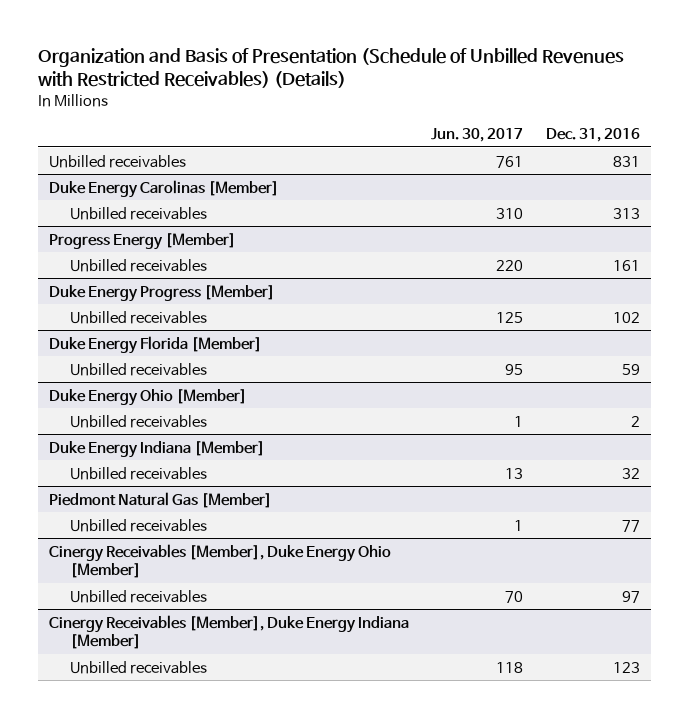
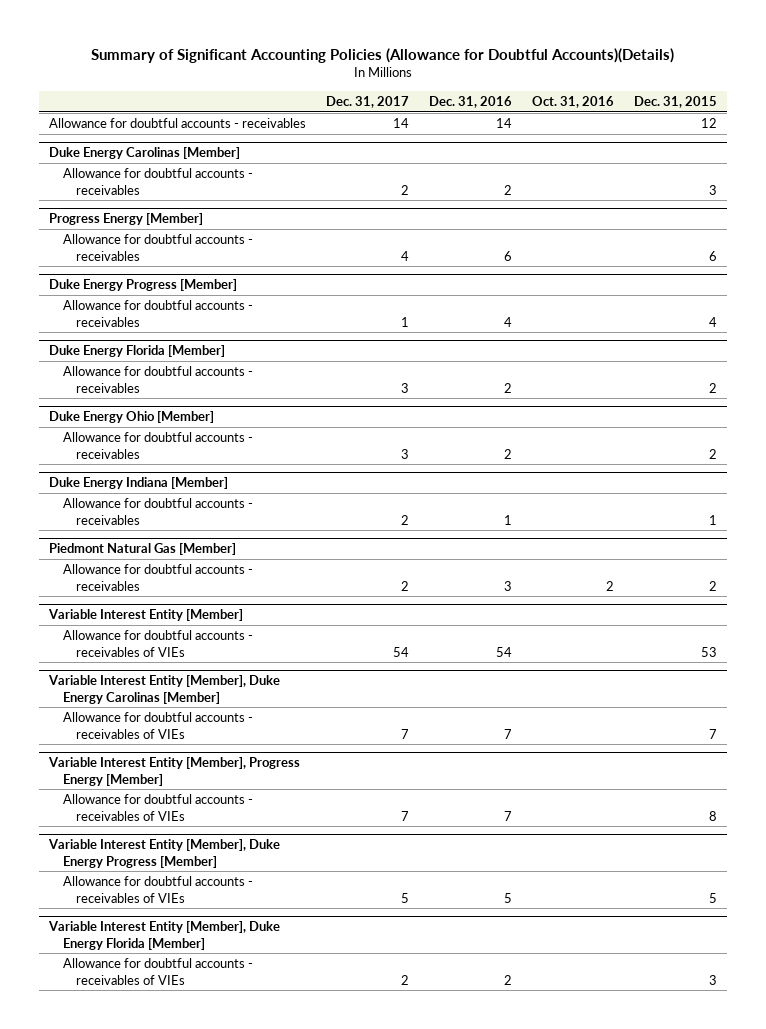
[38,47,625,89] Organization and Basis of Presentation (Schedule of Unbilled Revenues with Restricted Receivables) (Details) -> [91,47,675,63] Summary of Significant Accounting Policies (Allowance for Doubtful Accounts)(Details)
[431,128,524,143] Jun. 30, 2017 -> none
none -> [326,95,410,108] Dec. 31, 2017
none -> [532,95,615,108] Oct. 31, 2016
none -> [634,95,718,108] Dec. 31, 2015
[49,154,187,168] Unbilled receivables -> none
none -> [49,118,307,129] Allowance for doubtful accounts - receivables
[69,206,207,220] Unbilled receivables -> none
none -> [62,168,253,195] Allowance for doubtful accounts - receivables
[69,258,207,272] Unbilled receivables -> none
none -> [62,234,253,261] Allowance for doubtful accounts - receivables
[69,310,207,324] Unbilled receivables -> none
none -> [62,300,253,327] Allowance for doubtful accounts - receivables
[69,362,207,376] Unbilled receivables -> none
none -> [62,366,253,393] Allowance for doubtful accounts - receivables
[69,414,207,428] Unbilled receivables -> none
none -> [62,432,253,459] Allowance for doubtful accounts - receivables
[69,466,207,480] Unbilled receivables -> none
none -> [62,498,253,525] Allowance for doubtful accounts - receivables
[69,518,207,532] Unbilled receivables -> none
[49,543,392,579] Cinergy Receivables [Member], Duke Energy Ohio [Member] -> none
[69,589,207,603] Unbilled receivables -> none
[49,614,410,650] Cinergy Receivables [Member], Duke Energy Indiana [Member] -> none
[69,660,207,674] Unbilled receivables -> none
none -> [62,564,253,591] Allowance for doubtful accounts - receivables
none -> [48,609,244,622] Variable Interest Entity [Member]
none -> [62,630,253,657] Allowance for doubtful accounts - receivables of VIEs
none -> [48,675,281,704] Variable Interest Entity [Member], Duke Energy Carolinas [Member]
none -> [62,712,253,739] Allowance for doubtful accounts - receivables of VIEs
none -> [48,757,301,786] Variable Interest Entity [Member], Progress Energy [Member]
none -> [62,794,253,821] Allowance for doubtful accounts - receivables of VIEs
none -> [48,839,281,868] Variable Interest Entity [Member], Duke Energy Progress [Member]
none -> [62,876,253,903] Allowance for doubtful accounts - receivables of VIEs
none -> [48,921,281,950] Variable Interest Entity [Member], Duke Energy Florida [Member]
none -> [62,958,253,985] Allowance for doubtful accounts - receivables of VIEs

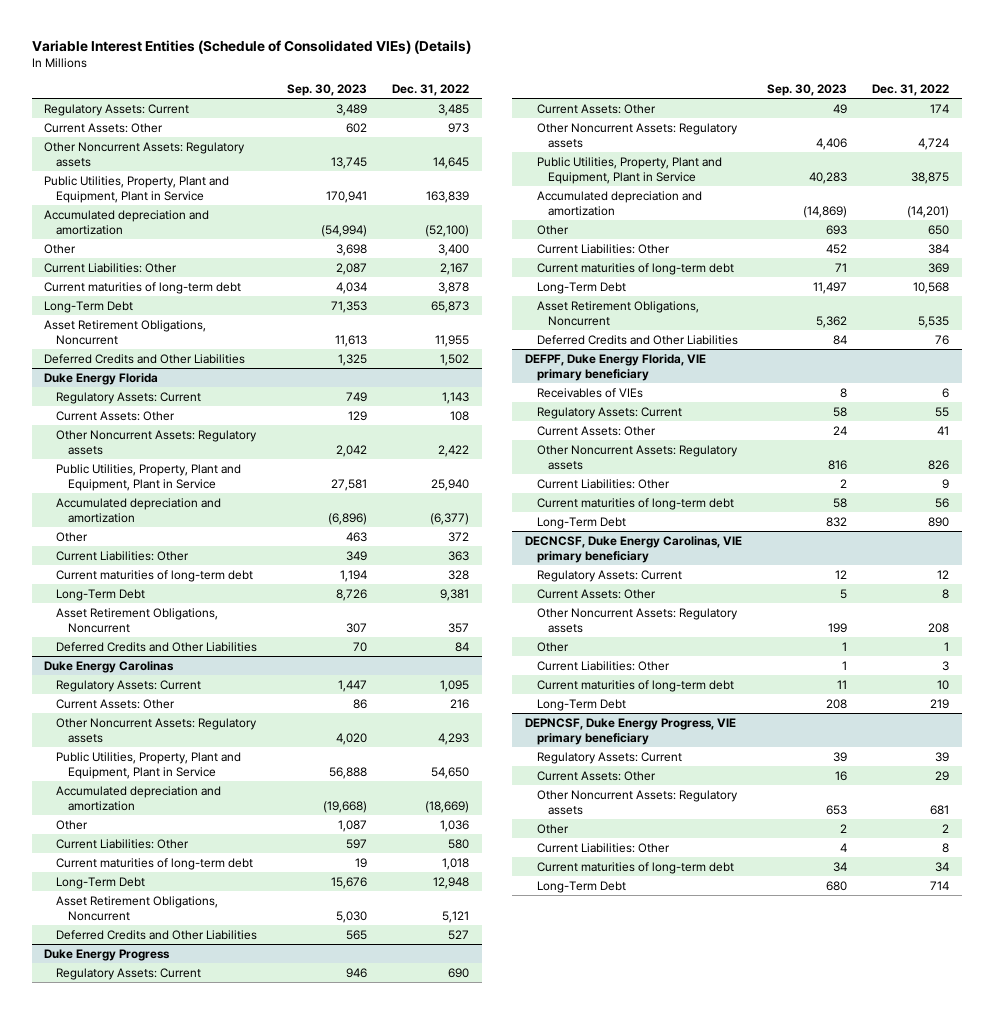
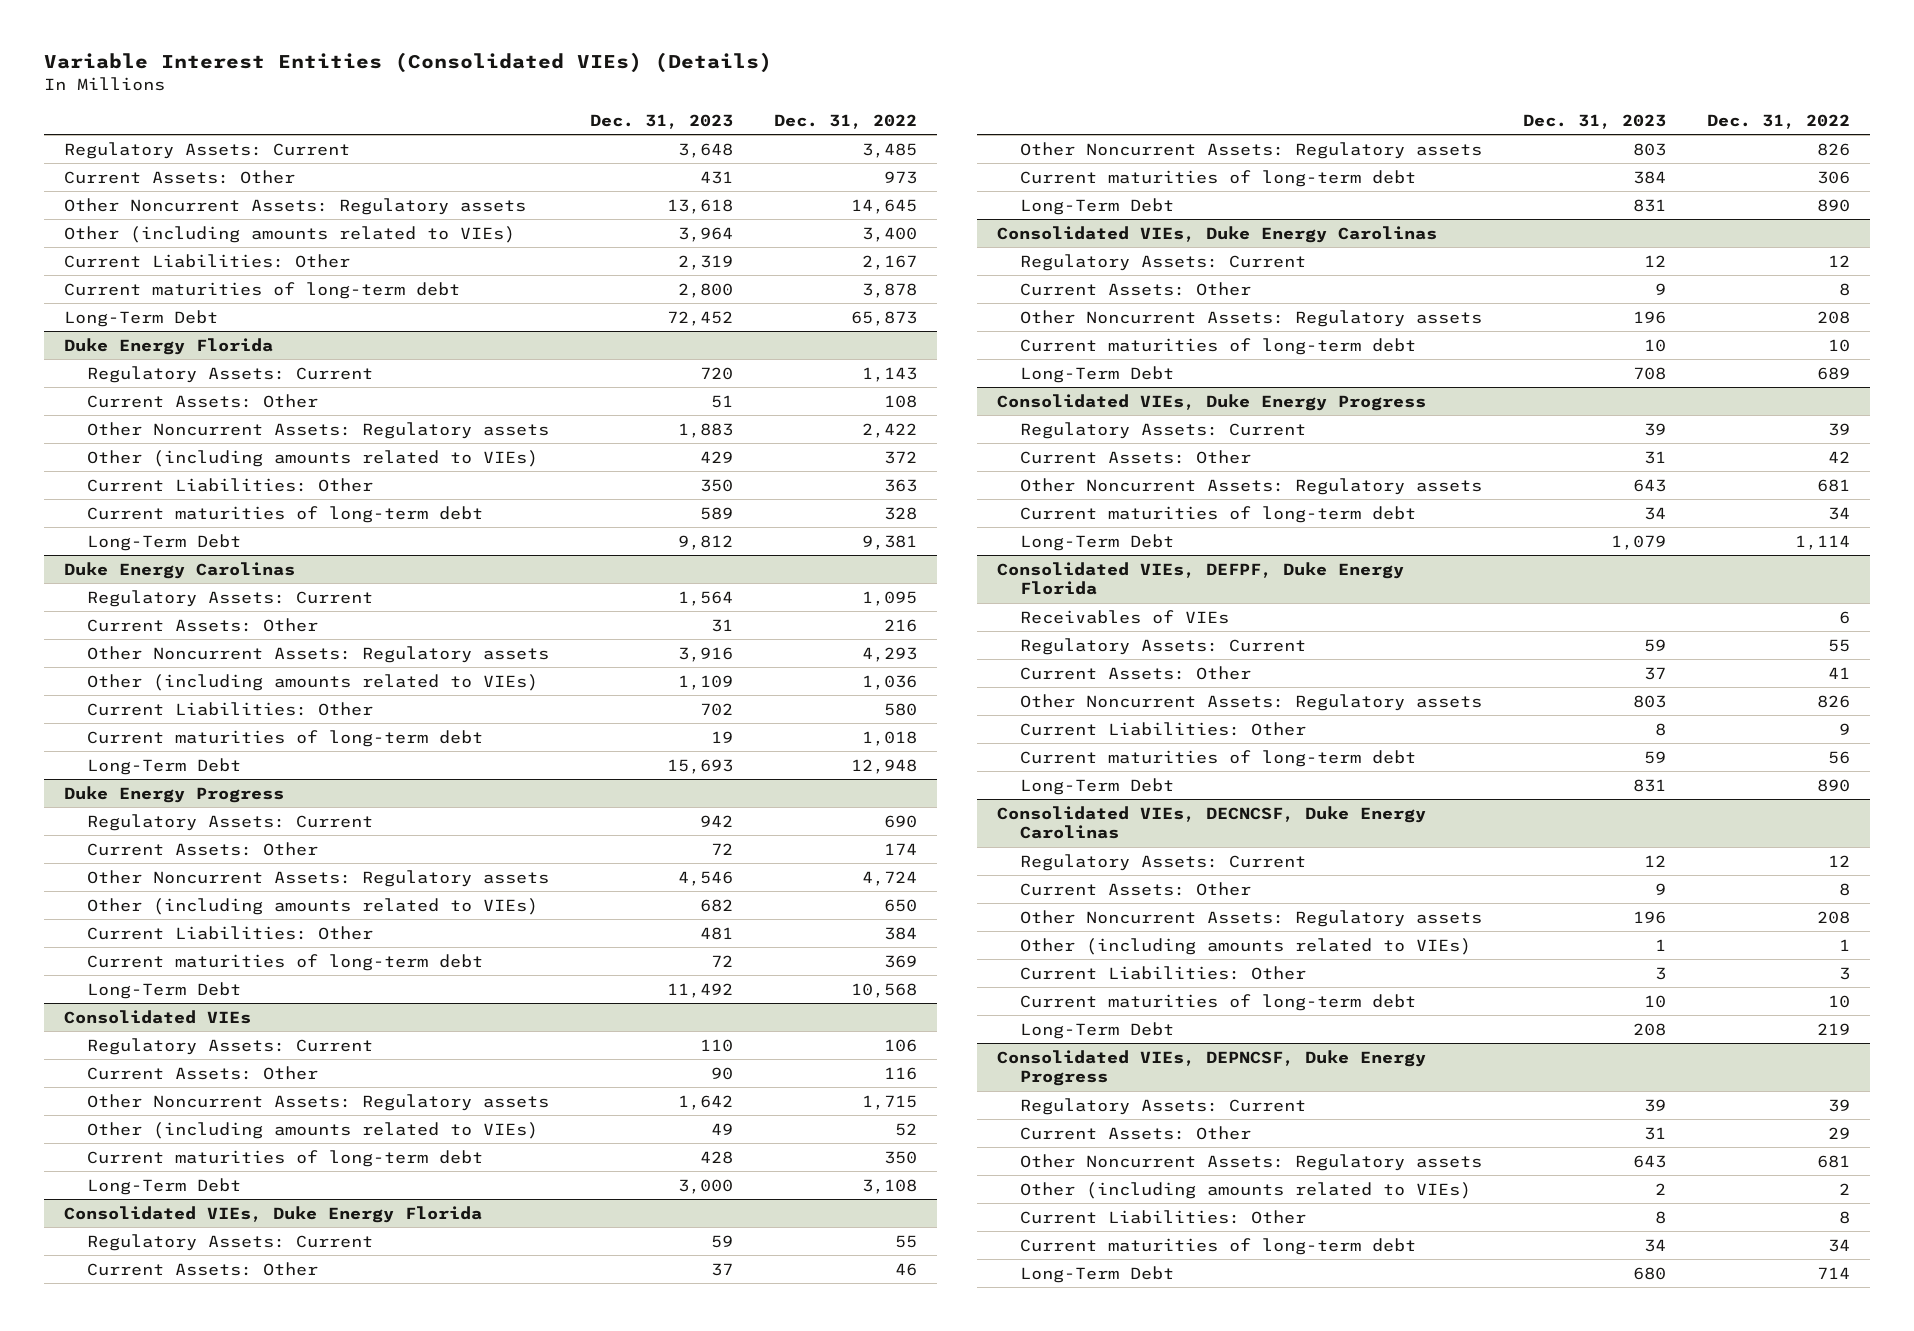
[31,39,471,54] Variable Interest Entities (Schedule of Consolidated VIEs) (Details) -> [43,52,772,74] Variable Interest Entities (Consolidated VIEs) (Details)
[286,84,367,97] Sep. 30, 2023 -> none
none -> [589,113,733,129] Dec. 31, 2023
[44,175,230,203] Public Utilities, Property, Plant and Equipment, Plant in Service -> none
[44,209,210,235] Accumulated depreciation and amortization -> none
[44,243,77,254] Other -> [64,225,516,243] Other (including amounts related to VIEs)
[44,319,207,345] Asset Retirement Obligations, Noncurrent -> none
[44,353,246,364] Deferred Credits and Other Liabilities -> none
[56,463,242,491] Public Utilities, Property, Plant and Equipment, Plant in Service -> none
[56,497,222,523] Accumulated depreciation and amortization -> none
[56,531,89,542] Other -> [87,449,539,467] Other (including amounts related to VIEs)
[56,607,219,633] Asset Retirement Obligations, Noncurrent -> none
[56,641,258,652] Deferred Credits and Other Liabilities -> none
[56,751,242,779] Public Utilities, Property, Plant and Equipment, Plant in Service -> none
[56,785,222,811] Accumulated depreciation and amortization -> none
[56,819,89,830] Other -> [87,673,539,691] Other (including amounts related to VIEs)
[56,895,219,921] Asset Retirement Obligations, Noncurrent -> none
[56,929,258,940] Deferred Credits and Other Liabilities -> none
[536,156,722,184] Public Utilities, Property, Plant and Equipment, Plant in Service -> none
[536,190,702,216] Accumulated depreciation and amortization -> none
[536,224,569,235] Other -> [87,897,539,915] Other (including amounts related to VIEs)
[536,300,699,326] Asset Retirement Obligations, Noncurrent -> none
[536,334,738,345] Deferred Credits and Other Liabilities -> none
[524,353,706,381] DEFPF, Duke Energy Florida, VIE primary beneficiary -> none
none -> [64,1009,252,1024] Consolidated VIEs
none -> [87,1037,374,1055] Regulatory Assets: Current
none -> [87,1065,319,1080] Current Assets: Other
none -> [87,1093,550,1111] Other Noncurrent Assets: Regulatory assets
none -> [87,1121,539,1139] Other (including amounts related to VIEs)
none -> [87,1149,484,1167] Current maturities of long-term debt
none -> [87,1177,242,1195] Long-Term Debt
none -> [64,1205,483,1223] Consolidated VIEs, Duke Energy Florida
none -> [87,1233,374,1251] Regulatory Assets: Current
none -> [87,1261,319,1276] Current Assets: Other
none -> [1020,141,1483,159] Other Noncurrent Assets: Regulatory assets
none -> [1020,169,1417,187] Current maturities of long-term debt
none -> [1020,197,1175,215] Long-Term Debt
none -> [997,225,1438,243] Consolidated VIEs, Duke Energy Carolinas
none -> [1020,253,1307,271] Regulatory Assets: Current
none -> [1020,281,1252,296] Current Assets: Other
none -> [1020,309,1483,327] Other Noncurrent Assets: Regulatory assets
none -> [1020,337,1417,355] Current maturities of long-term debt
none -> [1020,365,1175,383] Long-Term Debt
none -> [997,393,1427,411] Consolidated VIEs, Duke Energy Progress
none -> [1020,421,1307,439] Regulatory Assets: Current
none -> [1020,449,1252,464] Current Assets: Other
none -> [1020,477,1483,495] Other Noncurrent Assets: Regulatory assets
none -> [1020,505,1417,523] Current maturities of long-term debt
none -> [1020,533,1175,551] Long-Term Debt
none -> [997,561,1405,596] Consolidated VIEs, DEFPF, Duke Energy Florida
[524,535,742,563] DECNCSF, Duke Energy Carolinas, VIE primary beneficiary -> none
none -> [997,805,1427,840] Consolidated VIEs, DECNCSF, Duke Energy Carolinas
[536,641,569,652] Other -> [1020,937,1472,955] Other (including amounts related to VIEs)
[524,717,736,745] DEPNCSF, Duke Energy Progress, VIE primary beneficiary -> none
none -> [997,1049,1427,1087] Consolidated VIEs, DEPNCSF, Duke Energy Progress
[536,823,569,834] Other -> [1020,1181,1472,1199] Other (including amounts related to VIEs)

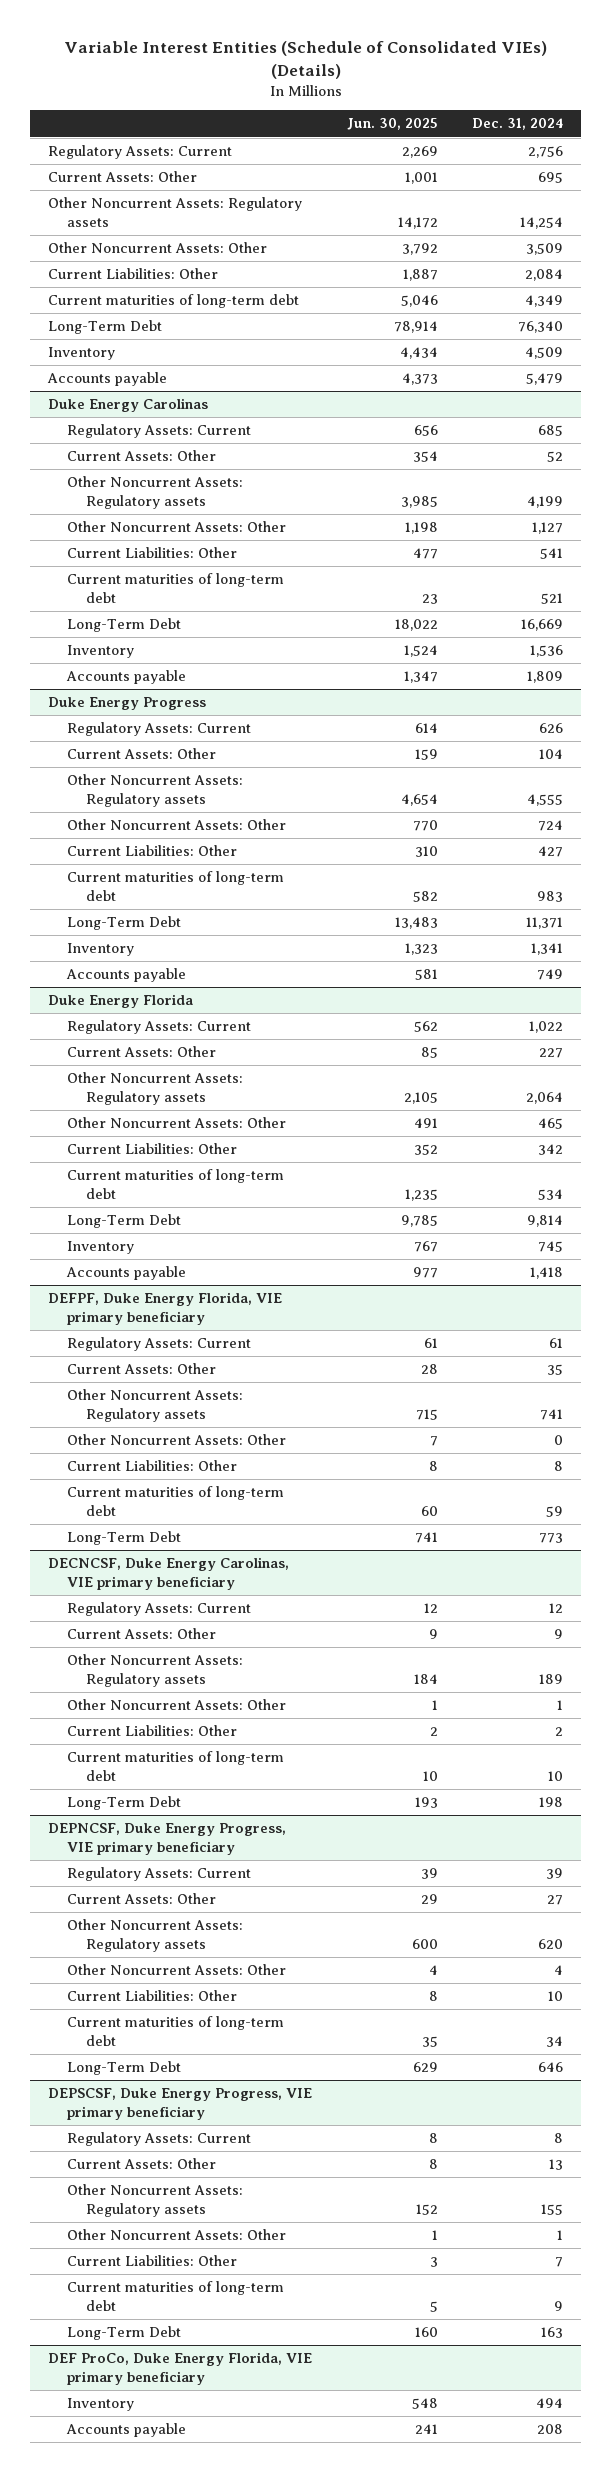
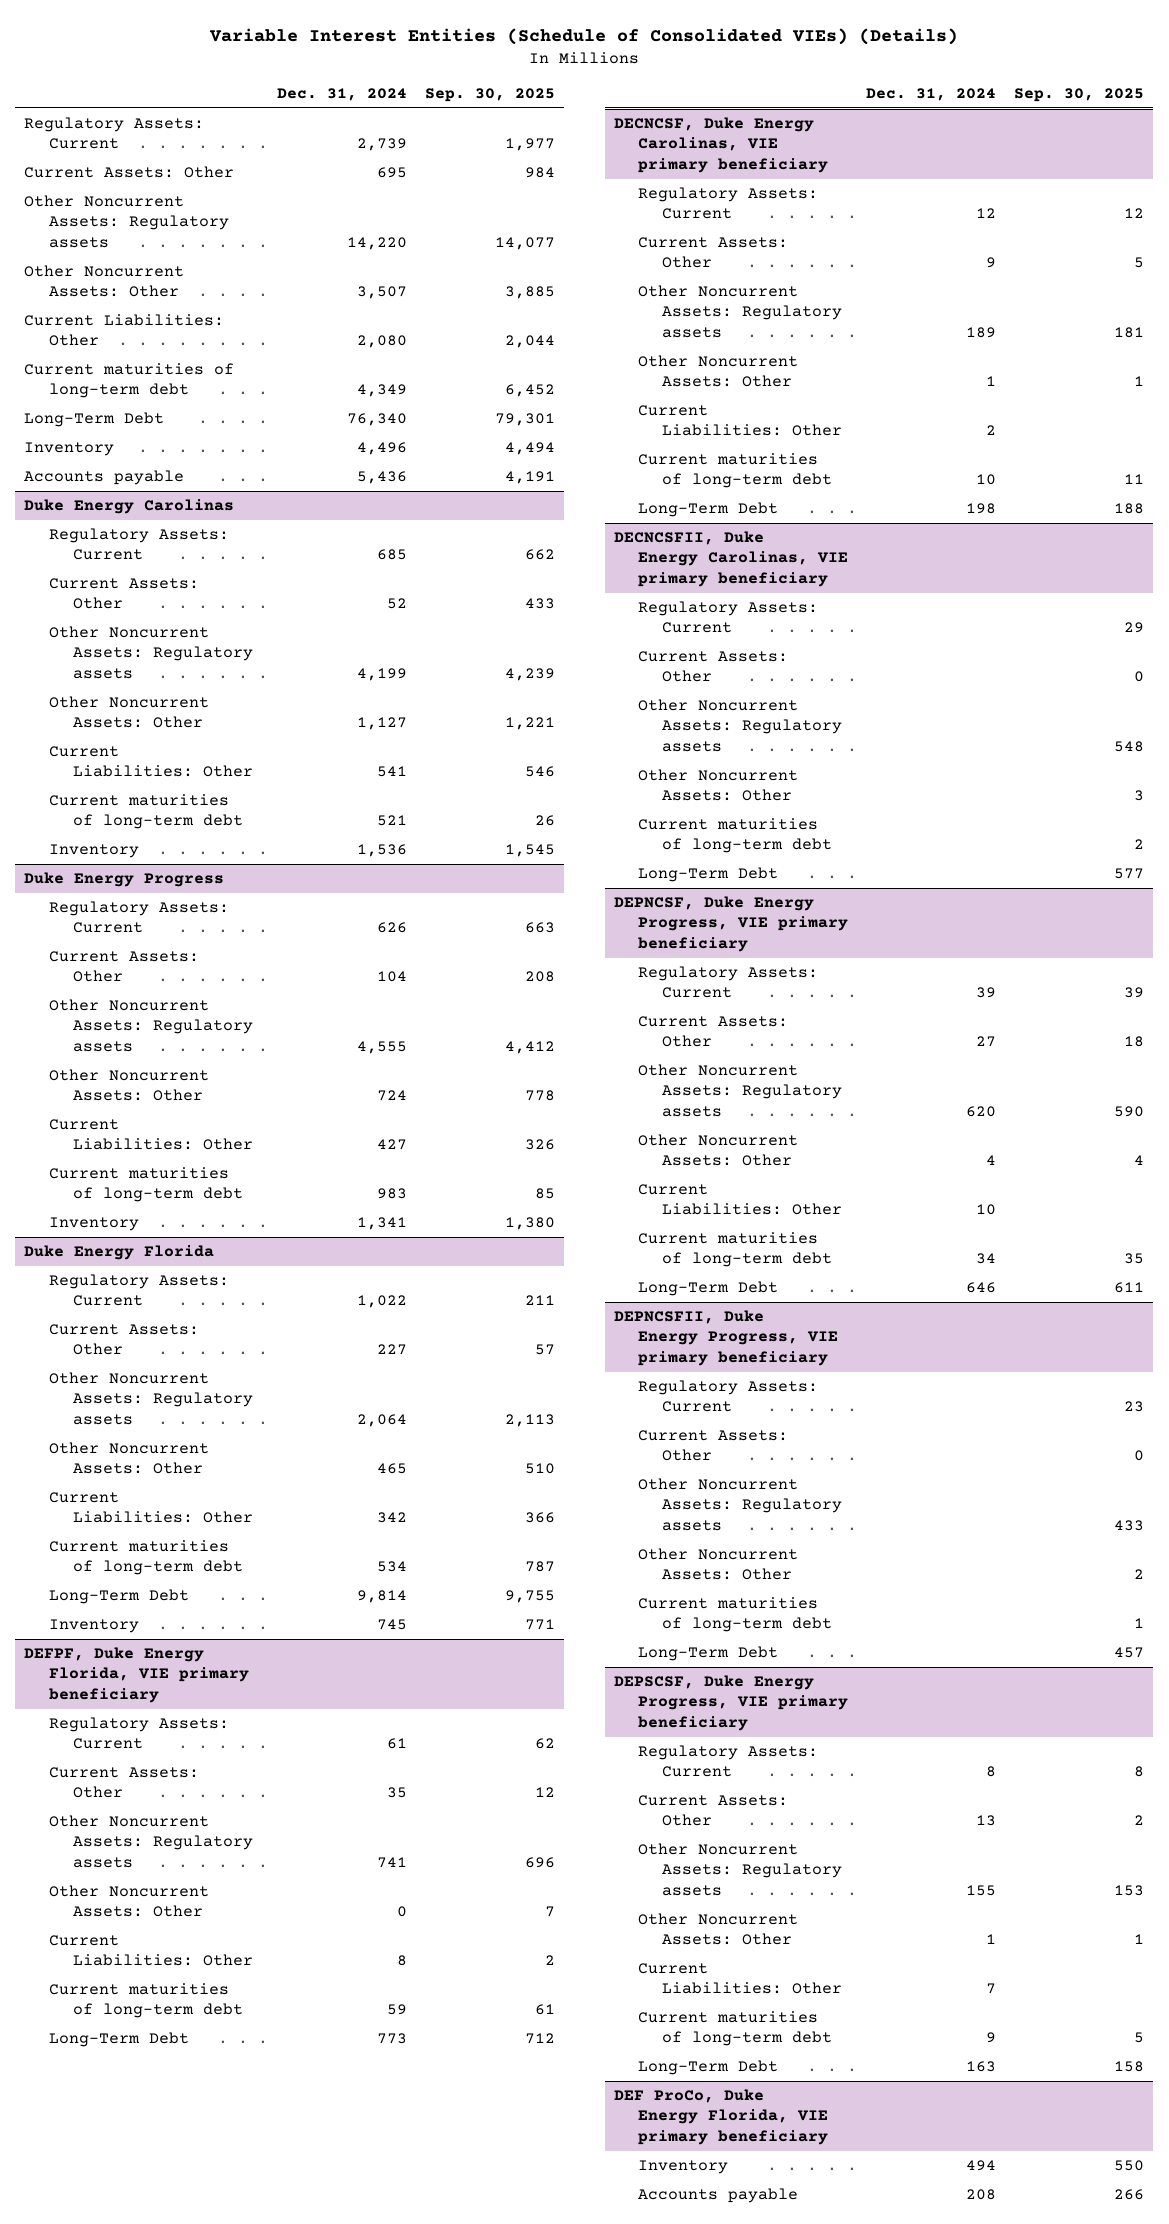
[346,118,438,131] Jun. 30, 2025 -> none
none -> [424,87,555,102] Sep. 30, 2025
[528,146,564,159] 2,756 -> [356,138,407,152] 2,739
[520,216,564,229] 14,254 -> [346,236,407,250] 14,220
[526,243,564,256] 3,509 -> [356,286,407,300] 3,507
[525,269,564,282] 2,084 -> [356,335,407,349] 2,080
[525,347,564,360] 4,509 -> [356,442,407,456] 4,496
[526,373,564,386] 5,479 -> [356,471,407,485] 5,436
[67,618,182,633] Long-Term Debt -> none
[66,670,187,685] Accounts payable -> none
[67,916,182,931] Long-Term Debt -> none
[66,968,187,983] Accounts payable -> none
[66,1266,187,1281] Accounts payable -> none
none -> [613,531,849,587] DECNCSFII, Duke Energy Carolinas, VIE primary beneficiary
none -> [638,601,819,634] Regulatory Assets: Current
none -> [638,651,789,683] Current Assets: Other
none -> [638,699,843,752] Other Noncurrent Assets: Regulatory assets
none -> [638,769,799,802] Other Noncurrent Assets: Other
none -> [638,818,833,854] Current maturities of long-term debt
none -> [638,867,779,883] Long-Term Debt
none -> [613,1310,839,1366] DEPNCSFII, Duke Energy Progress, VIE primary beneficiary
none -> [638,1380,819,1413] Regulatory Assets: Current
none -> [638,1430,789,1462] Current Assets: Other
none -> [638,1478,843,1531] Other Noncurrent Assets: Regulatory assets
none -> [638,1548,799,1581] Other Noncurrent Assets: Other
none -> [638,1597,833,1633] Current maturities of long-term debt
none -> [638,1646,779,1662] Long-Term Debt

